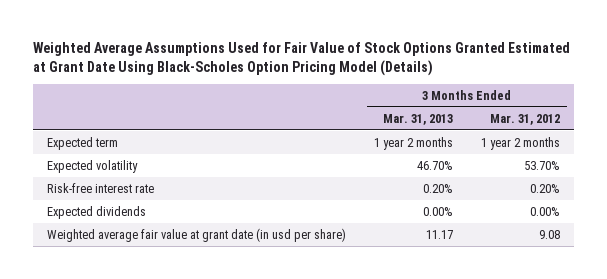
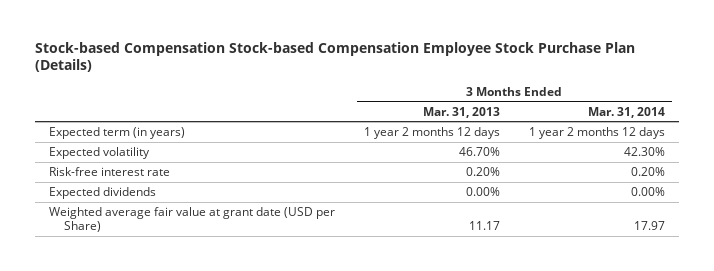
[33,41,571,76] Weighted Average Assumptions Used for Fair Value of Stock Options Granted Estimated at Grant Date Using Black-Scholes Option Pricing Model (Details) -> [34,41,635,73] Stock-based Compensation Stock-based Compensation Employee Stock Purchase Plan (Details)
[489,113,560,125] Mar. 31, 2012 -> none
none -> [587,106,665,118] Mar. 31, 2014
[47,136,119,150] Expected term -> [49,126,186,139] Expected term (in years)
[373,136,453,150] 1 year 2 months -> [363,126,500,139] 1 year 2 months 12 days
[47,227,347,242] Weighted average fair value at grant date (in usd per share) -> [49,206,336,232] Weighted average fair value at grant date (USD per Share)

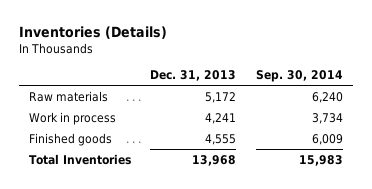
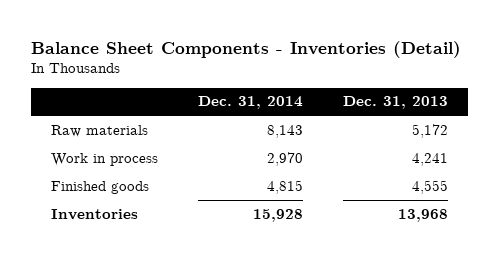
[19,26,168,40] Inventories (Details) -> [31,40,462,58] Balance Sheet Components - Inventories (Detail)
[255,70,343,83] Sep. 30, 2014 -> none
none -> [197,96,303,110] Dec. 31, 2014
[28,153,131,165] Total Inventories -> [50,208,138,220] Inventories

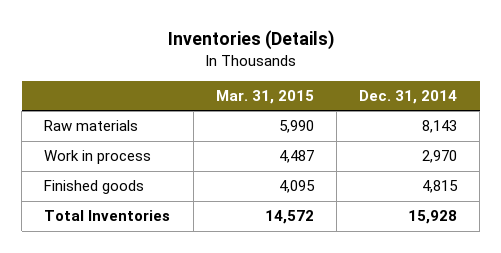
[31,40,462,58] Balance Sheet Components - Inventories (Detail) -> [167,30,334,51] Inventories (Details)
[342,96,448,110] Dec. 31, 2013 -> none
none -> [215,90,314,105] Mar. 31, 2015
[50,208,138,220] Inventories -> [44,210,171,222] Total Inventories

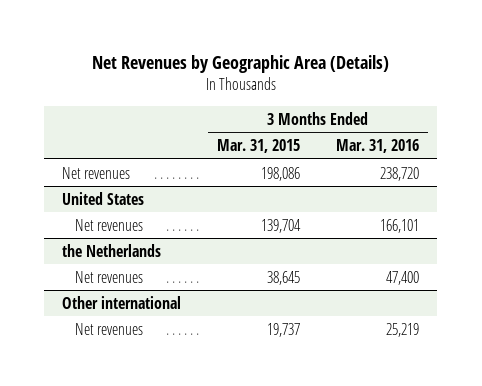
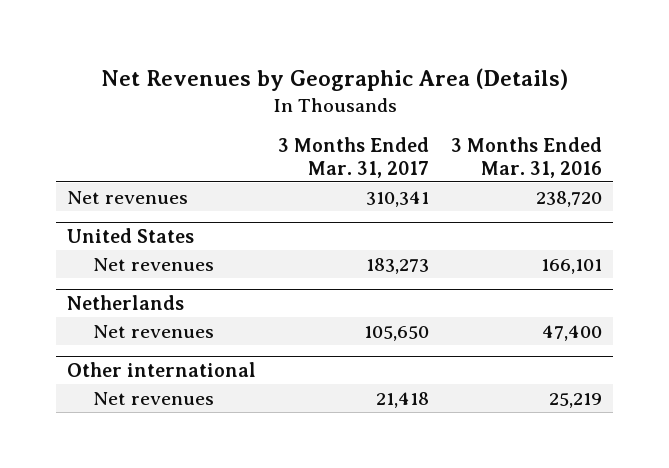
[217,139,301,154] Mar. 31, 2015 -> none
none -> [278,137,430,178] 3 Months Ended Mar. 31, 2017
[62,243,162,257] the Netherlands -> [67,294,185,310] Netherlands

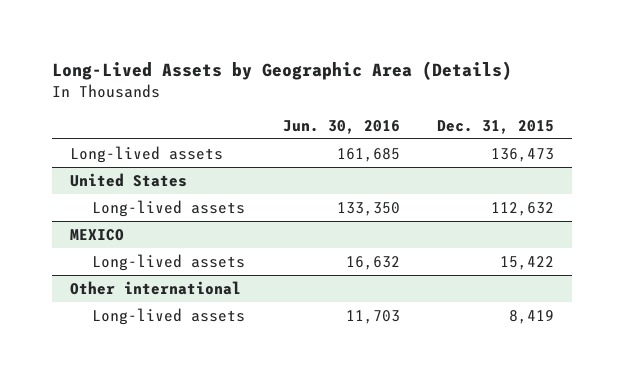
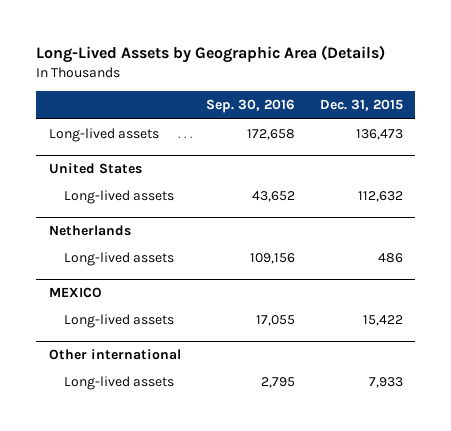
[282,119,400,134] Jun. 30, 2016 -> none
none -> [205,99,295,114] Sep. 30, 2016
none -> [48,225,131,237] Netherlands
none -> [63,252,174,267] Long-lived assets
[508,309,554,324] 8,419 -> [368,377,403,389] 7,933

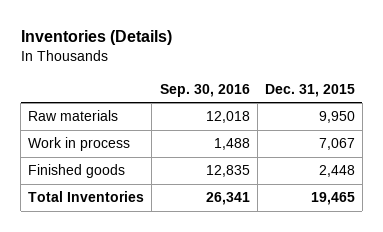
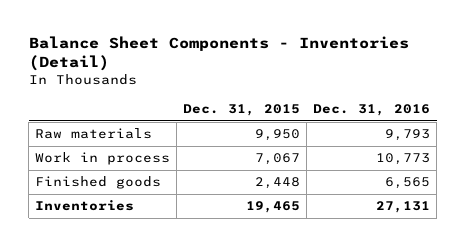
[20,30,172,46] Inventories (Details) -> [28,35,409,72] Balance Sheet Components - Inventories (Detail)
[159,83,250,97] Sep. 30, 2016 -> none
none -> [313,103,431,116] Dec. 31, 2016
[28,191,145,203] Total Inventories -> [35,200,135,212] Inventories

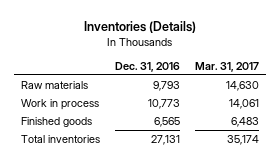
[28,35,409,72] Balance Sheet Components - Inventories (Detail) -> [84,21,197,34] Inventories (Details)
[183,103,301,116] Dec. 31, 2015 -> none
none -> [194,61,259,72] Mar. 31, 2017
[35,200,135,212] Inventories -> [21,134,101,143] Total inventories

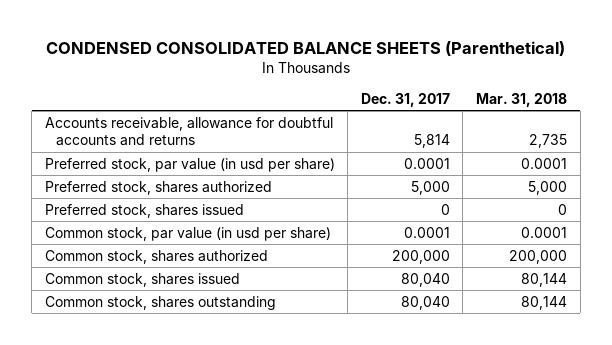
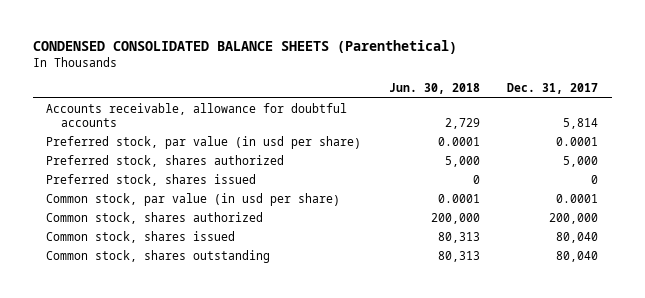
[476,92,568,107] Mar. 31, 2018 -> none
none -> [388,83,480,95] Jun. 30, 2018
[44,116,333,147] Accounts receivable, allowance for doubtful accounts and returns -> [46,102,348,127] Accounts receivable, allowance for doubtful accounts

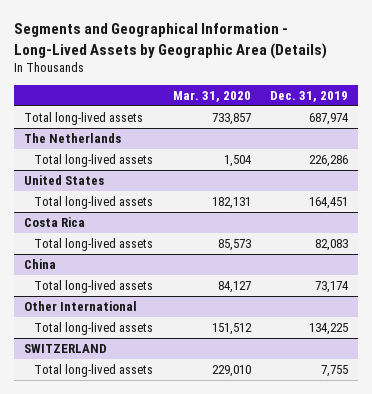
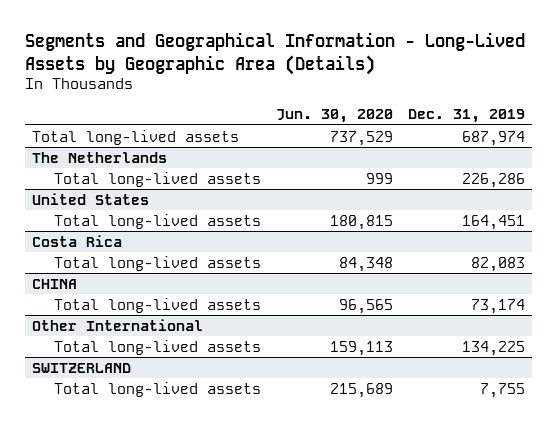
[172,91,251,103] Mar. 31, 2020 -> none
none -> [275,109,393,124] Jun. 30, 2020
[23,258,56,269] China -> [32,278,78,289] CHINA

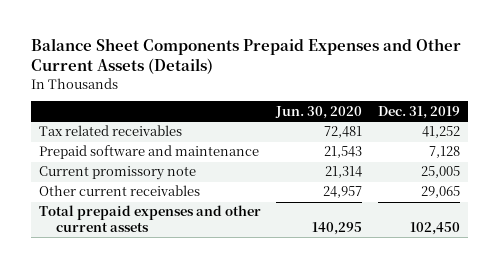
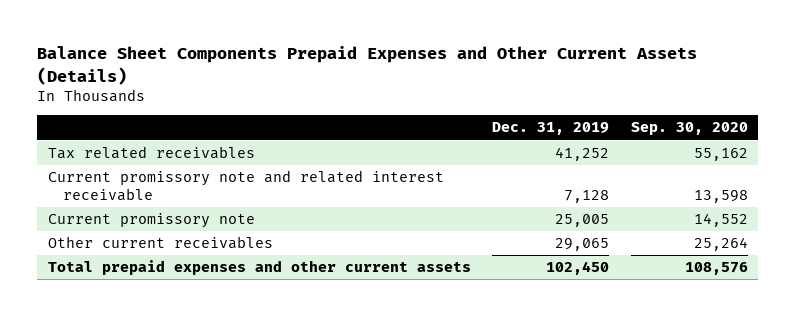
[275,105,363,119] Jun. 30, 2020 -> none
none -> [630,122,748,136] Sep. 30, 2020
[38,145,259,160] Prepaid software and maintenance -> [47,170,444,201] Current promissory note and related interest receivable

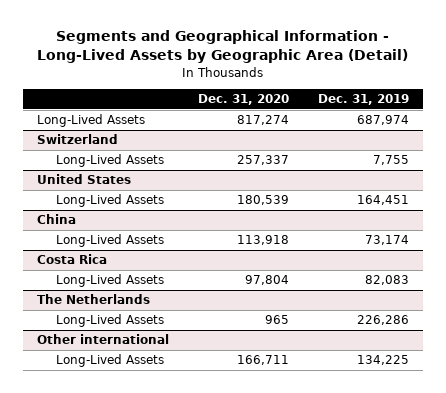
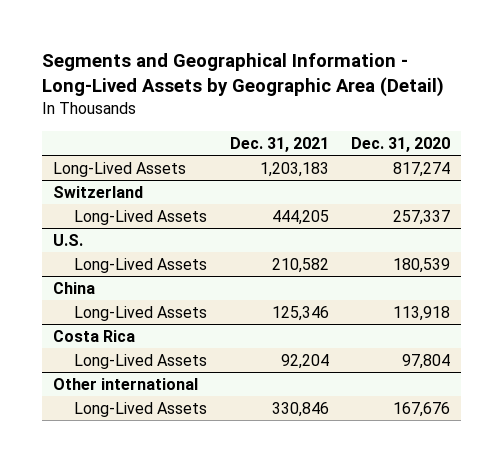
[317,94,409,106] Dec. 31, 2019 -> none
none -> [229,136,329,152] Dec. 31, 2021
[36,174,131,185] United States -> [53,233,84,246] U.S.
[36,294,150,305] The Netherlands -> none
[56,314,165,328] Long-Lived Assets -> none
[236,355,289,366] 166,711 -> [393,401,451,417] 167,676

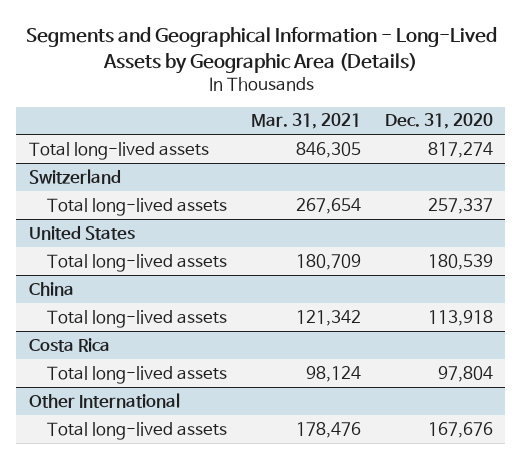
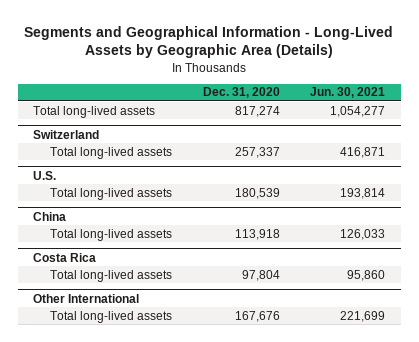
[250,113,361,130] Mar. 31, 2021 -> none
none -> [310,87,386,99] Jun. 30, 2021
[28,225,135,240] United States -> [33,170,57,180] U.S.

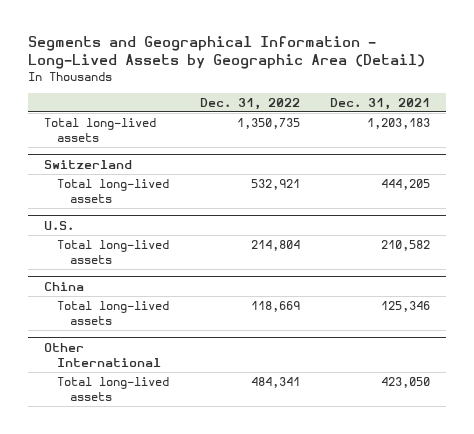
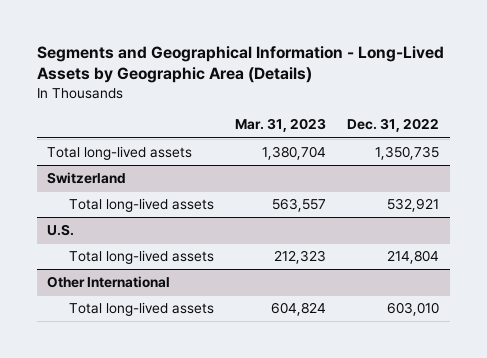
[28,35,426,69] Segments and Geographical Information - Long-Lived Assets by Geographic Area (Detail) -> [36,45,444,84] Segments and Geographical Information - Long-Lived Assets by Geographic Area (Details)
[330,97,431,110] Dec. 31, 2021 -> none
none -> [235,118,327,133] Mar. 31, 2023
[43,281,84,291] China -> none
[56,300,169,326] Total long-lived assets -> none
[250,376,300,388] 484,341 -> [387,301,440,316] 603,010

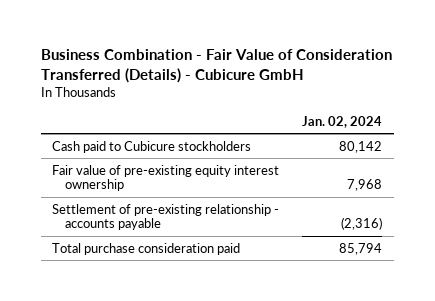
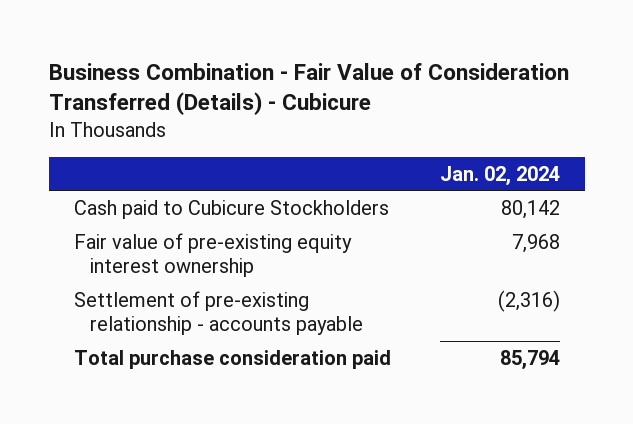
[41,49,393,83] Business Combination - Fair Value of Consideration Transferred (Details) - Cubicure GmbH -> [48,62,569,116] Business Combination - Fair Value of Consideration Transferred (Details) - Cubicure
[52,140,252,153] Cash paid to Cubicure stockholders -> [73,199,389,219] Cash paid to Cubicure Stockholders

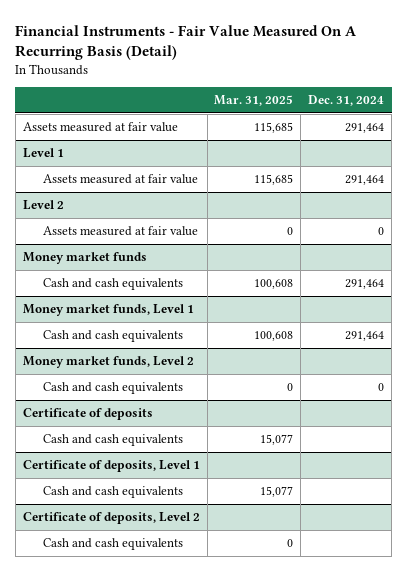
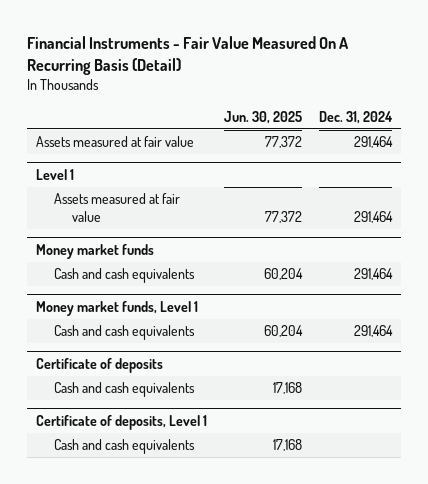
[214,95,294,107] Mar. 31, 2025 -> none
none -> [224,110,303,124] Jun. 30, 2025
[22,200,64,211] Level 2 -> none
[43,226,199,237] Assets measured at fair value -> none
[22,356,194,369] Money market funds, Level 2 -> none
[43,382,184,395] Cash and cash equivalents -> none
[22,512,200,525] Certificate of deposits, Level 2 -> none
[43,538,184,551] Cash and cash equivalents -> none

